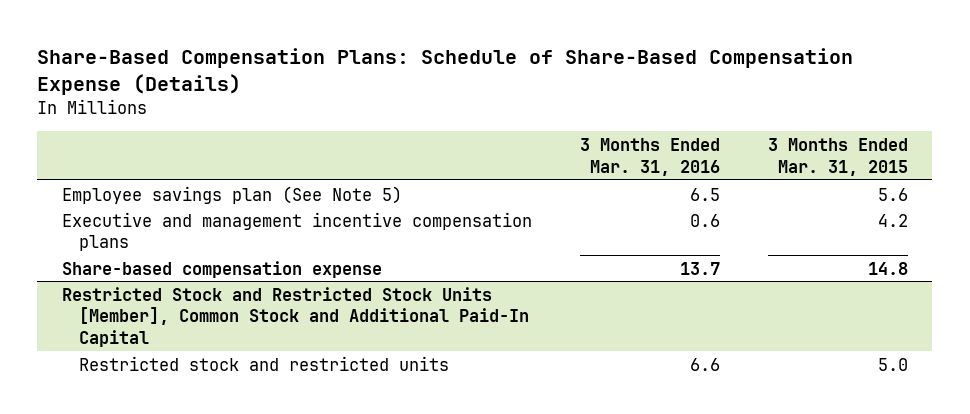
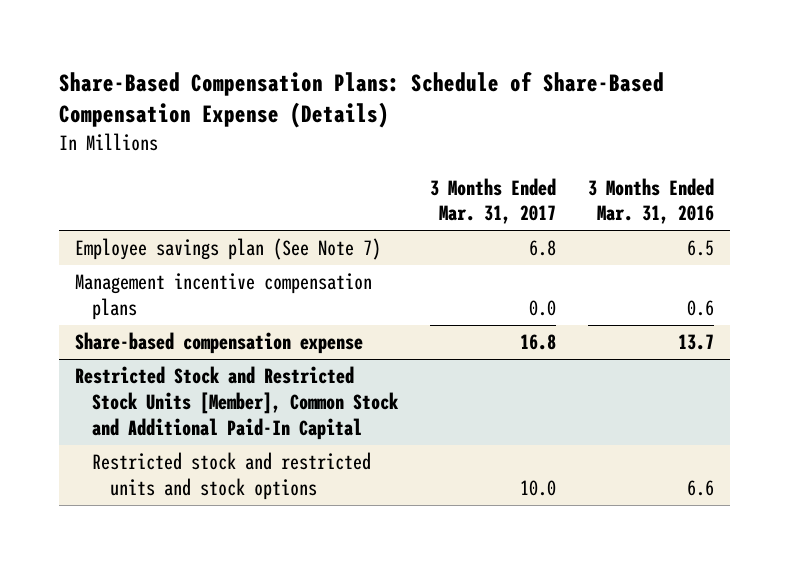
[768,137,909,176] 3 Months Ended Mar. 31, 2015 -> none
none -> [430,177,557,225] 3 Months Ended Mar. 31, 2017
[61,185,402,204] Employee savings plan (See Note 5) -> [74,238,381,261] Employee savings plan (See Note 7)
[61,211,532,252] Executive and management incentive compensation plans -> [74,273,372,321] Management incentive compensation plans
[78,355,449,371] Restricted stock and restricted units -> [92,452,372,501] Restricted stock and restricted units and stock options

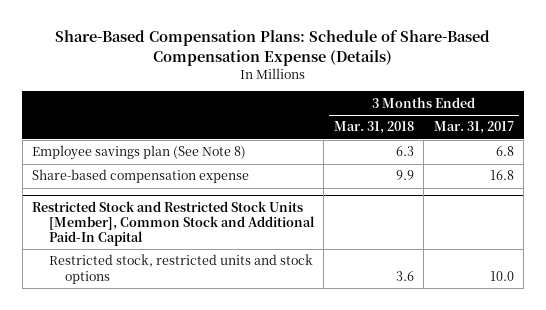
[587,177,714,225] 3 Months Ended Mar. 31, 2016 -> none
none -> [333,121,414,135] Mar. 31, 2018
[74,273,372,321] Management incentive compensation plans -> none
[74,238,381,261] Employee savings plan (See Note 7) -> [32,145,247,161] Employee savings plan (See Note 8)
[92,452,372,501] Restricted stock and restricted units and stock options -> [48,254,313,284] Restricted stock, restricted units and stock options

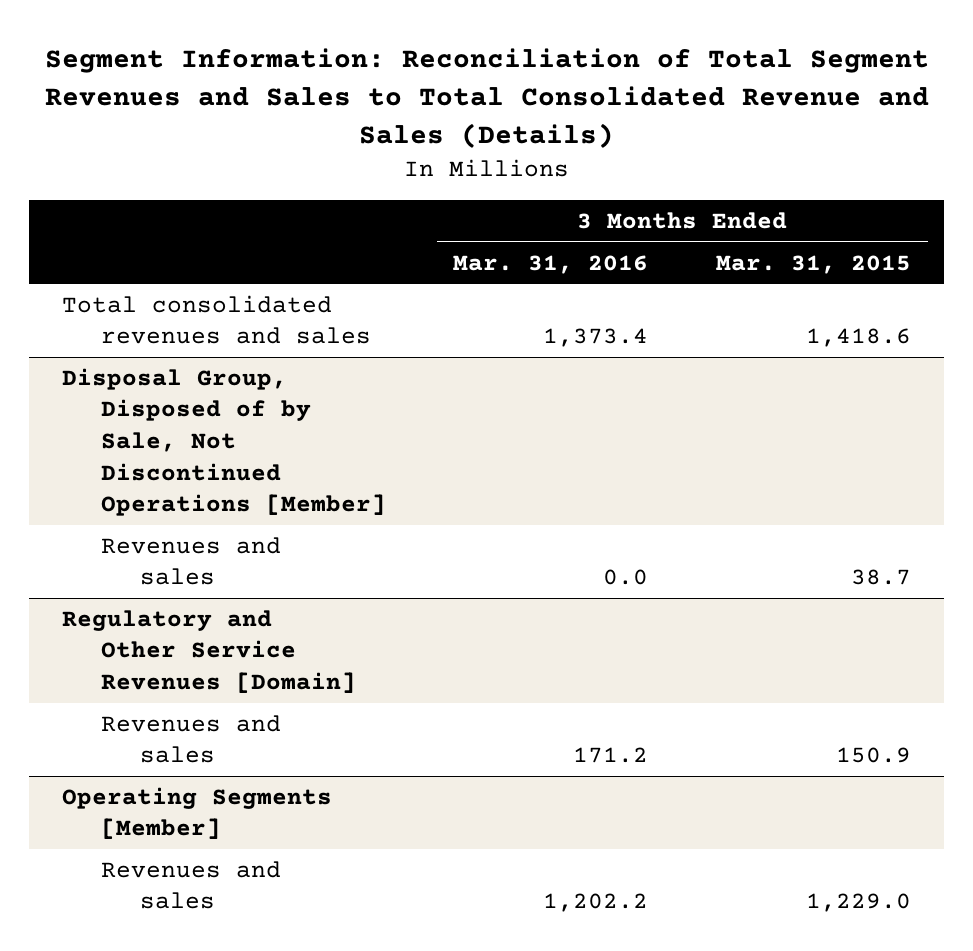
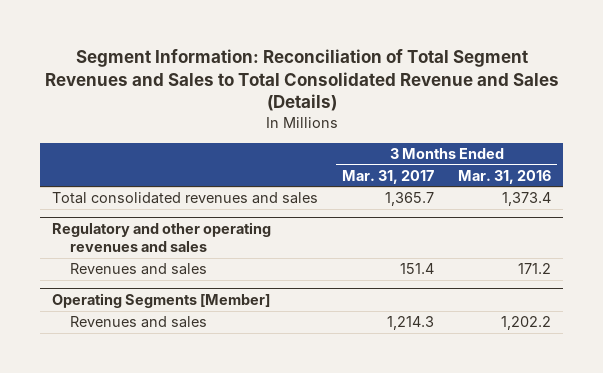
[715,254,911,274] Mar. 31, 2015 -> none
none -> [342,169,435,184] Mar. 31, 2017
[62,367,387,517] Disposal Group, Disposed of by Sale, Not Discontinued Operations [Member] -> none
[101,536,282,586] Revenues and sales -> none
[62,609,357,694] Regulatory and Other Service Revenues [Domain] -> [52,222,272,253] Regulatory and other operating revenues and sales

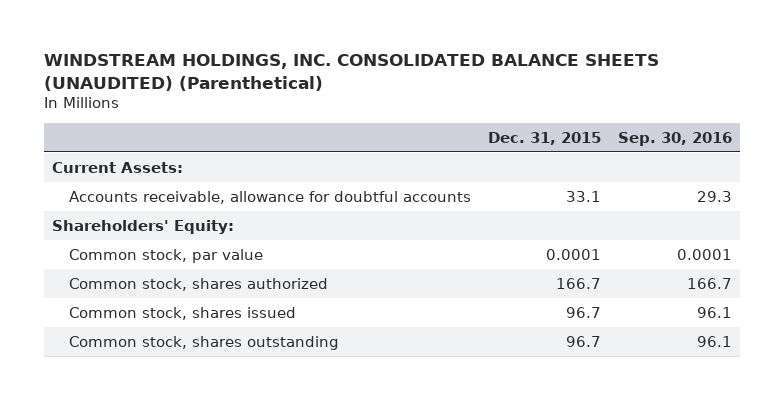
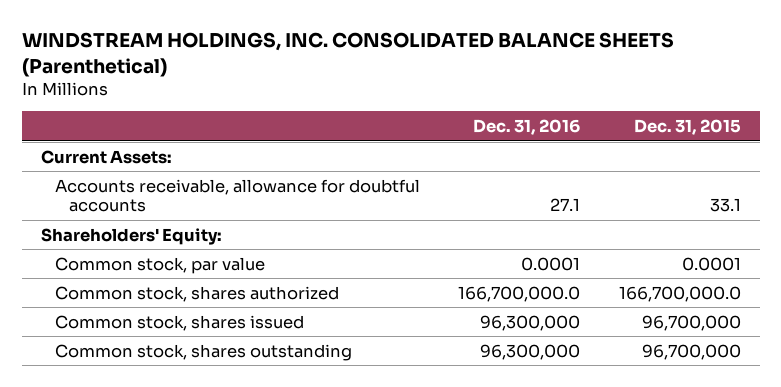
[43,54,659,91] WINDSTREAM HOLDINGS, INC. CONSOLIDATED BALANCE SHEETS (UNAUDITED) (Parenthetical) -> [21,32,674,77] WINDSTREAM HOLDINGS, INC. CONSOLIDATED BALANCE SHEETS (Parenthetical)
[617,131,732,146] Sep. 30, 2016 -> none
none -> [473,118,581,135] Dec. 31, 2016
[555,277,601,289] 166.7 -> [618,285,741,302] 166,700,000.0
[565,306,601,318] 96.7 -> [641,314,741,331] 96,700,000
[565,335,601,347] 96.7 -> [641,343,741,360] 96,700,000

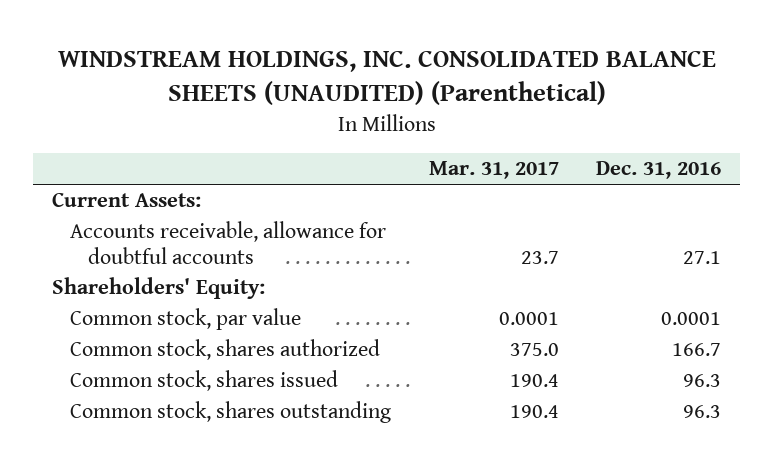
[21,32,674,77] WINDSTREAM HOLDINGS, INC. CONSOLIDATED BALANCE SHEETS (Parenthetical) -> [57,50,716,106] WINDSTREAM HOLDINGS, INC. CONSOLIDATED BALANCE SHEETS (UNAUDITED) (Parenthetical)
[633,118,741,135] Dec. 31, 2015 -> none
none -> [428,161,559,180] Mar. 31, 2017
[458,285,581,302] 166,700,000.0 -> [672,343,722,357] 166.7
[480,314,581,331] 96,300,000 -> [683,374,722,388] 96.3
[480,343,581,360] 96,300,000 -> [683,405,722,419] 96.3

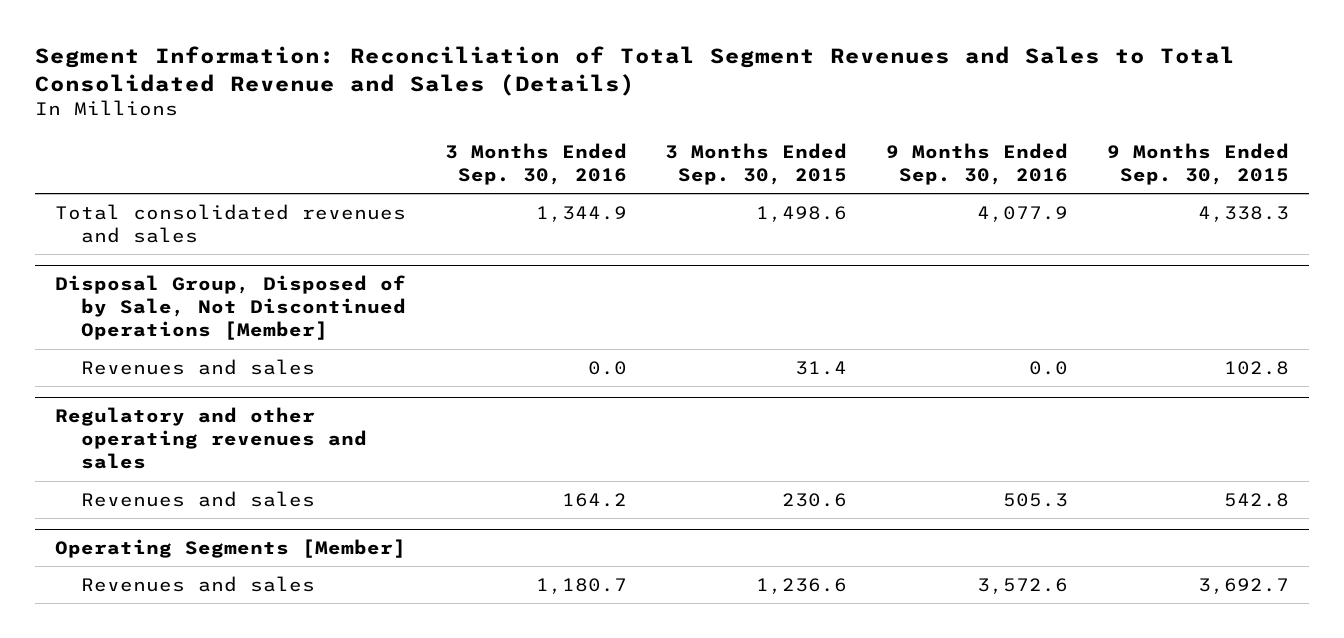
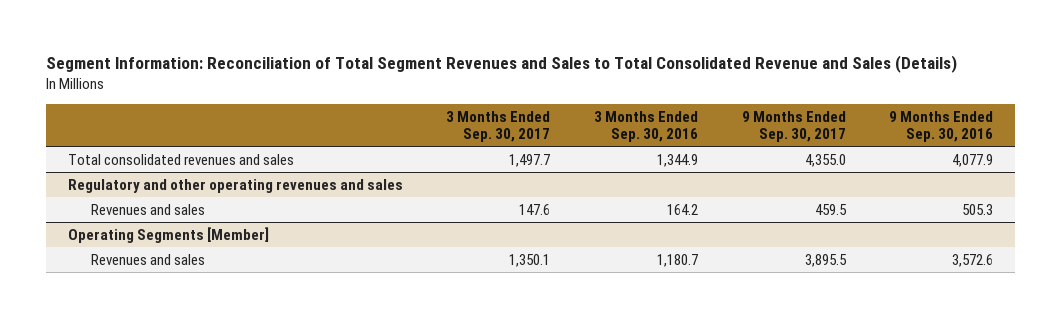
[665,143,848,186] 3 Months Ended Sep. 30, 2015 -> none
[1107,143,1290,186] 9 Months Ended Sep. 30, 2015 -> none
none -> [446,110,551,143] 3 Months Ended Sep. 30, 2017
none -> [741,110,846,143] 9 Months Ended Sep. 30, 2017
[54,275,406,341] Disposal Group, Disposed of by Sale, Not Discontinued Operations [Member] -> none
[80,358,315,375] Revenues and sales -> none

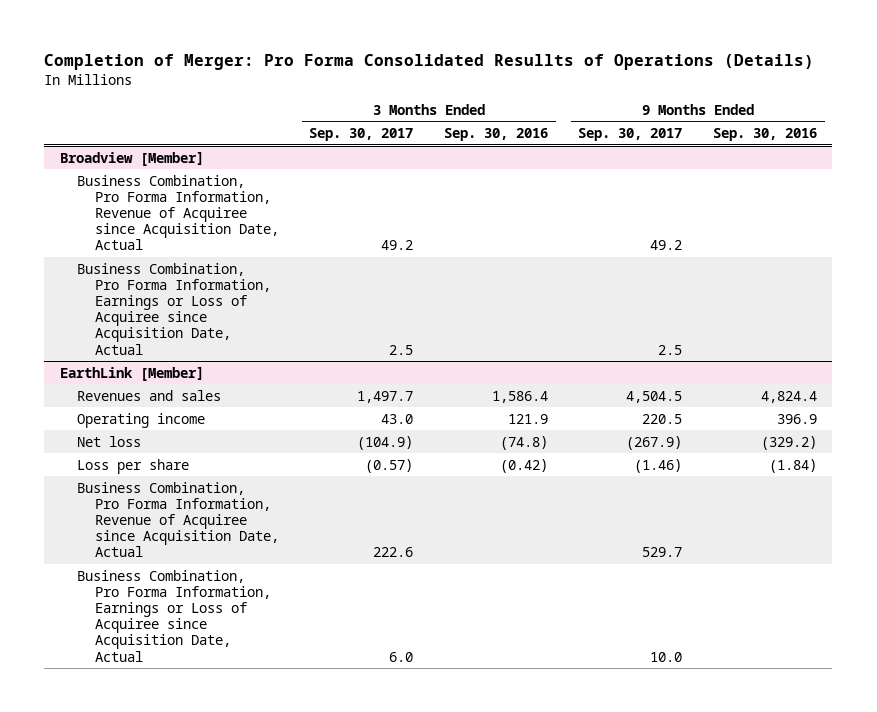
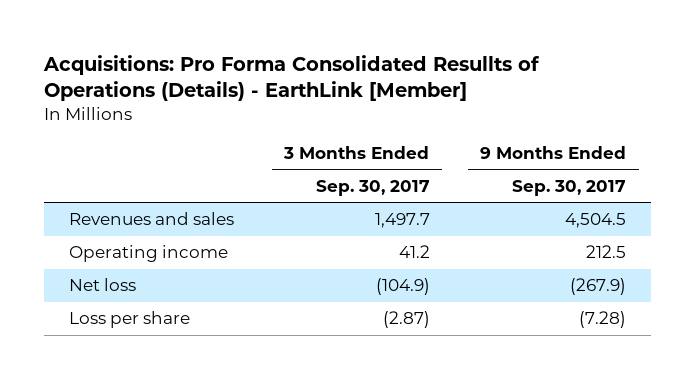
[44,53,815,70] Completion of Merger: Pro Forma Consolidated Resullts of Operations (Details) -> [43,54,541,102] Acquisitions: Pro Forma Consolidated Resullts of Operations (Details) - EarthLink [Member]
[443,128,548,142] Sep. 30, 2016 -> none
[713,128,818,142] Sep. 30, 2016 -> none
[59,151,204,166] Broadview [Member] -> none
[77,174,279,251] Business Combination, Pro Forma Information, Revenue of Acquiree since Acquisition Date, Actual -> none
[77,262,271,355] Business Combination, Pro Forma Information, Earnings or Loss of Acquiree since Acquisition Date, Actual -> none
[59,366,204,381] EarthLink [Member] -> none
[381,413,414,424] 43.0 -> [398,245,430,259] 41.2
[642,413,683,424] 220.5 -> [586,245,627,259] 212.5
[77,481,279,558] Business Combination, Pro Forma Information, Revenue of Acquiree since Acquisition Date, Actual -> none
[77,569,271,662] Business Combination, Pro Forma Information, Earnings or Loss of Acquiree since Acquisition Date, Actual -> none
[365,458,414,473] (0.57) -> [382,311,430,329] (2.87)
[634,458,683,473] (1.46) -> [579,311,627,329] (7.28)

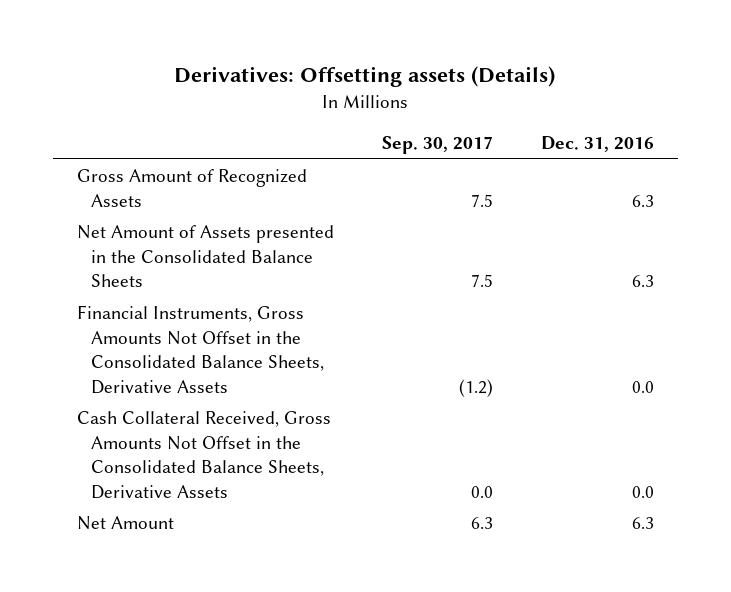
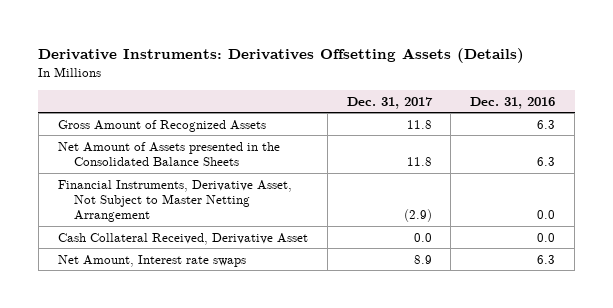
[174,66,556,88] Derivatives: Offsetting assets (Details) -> [38,47,525,63] Derivative Instruments: Derivatives Offsetting Assets (Details)
[381,136,493,155] Sep. 30, 2017 -> none
none -> [346,96,433,109] Dec. 31, 2017
[76,305,324,394] Financial Instruments, Gross Amounts Not Offset in the Consolidated Balance Sheets, Derivative Assets -> [57,179,292,223] Financial Instruments, Derivative Asset, Not Subject to Master Netting Arrangement
[76,411,331,499] Cash Collateral Received, Gross Amounts Not Offset in the Consolidated Balance Sheets, Derivative Assets -> [57,232,308,245] Cash Collateral Received, Derivative Asset
[76,516,174,531] Net Amount -> [57,254,246,267] Net Amount, Interest rate swaps

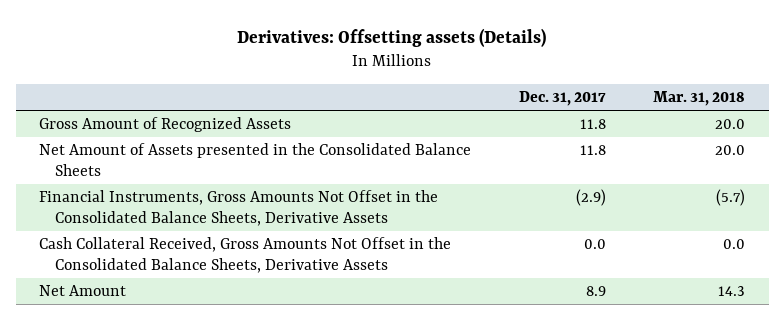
[38,47,525,63] Derivative Instruments: Derivatives Offsetting Assets (Details) -> [237,27,547,47] Derivatives: Offsetting assets (Details)
[470,96,556,109] Dec. 31, 2016 -> none
none -> [653,90,746,106] Mar. 31, 2018
[57,179,292,223] Financial Instruments, Derivative Asset, Not Subject to Master Netting Arrangement -> [39,190,439,227] Financial Instruments, Gross Amounts Not Offset in the Consolidated Balance Sheets, Derivative Assets
[57,232,308,245] Cash Collateral Received, Derivative Asset -> [39,237,452,274] Cash Collateral Received, Gross Amounts Not Offset in the Consolidated Balance Sheets, Derivative Assets
[57,254,246,267] Net Amount, Interest rate swaps -> [39,285,127,297] Net Amount

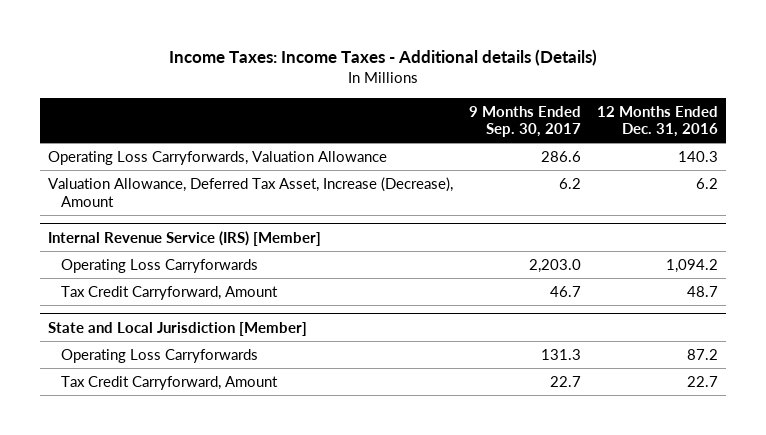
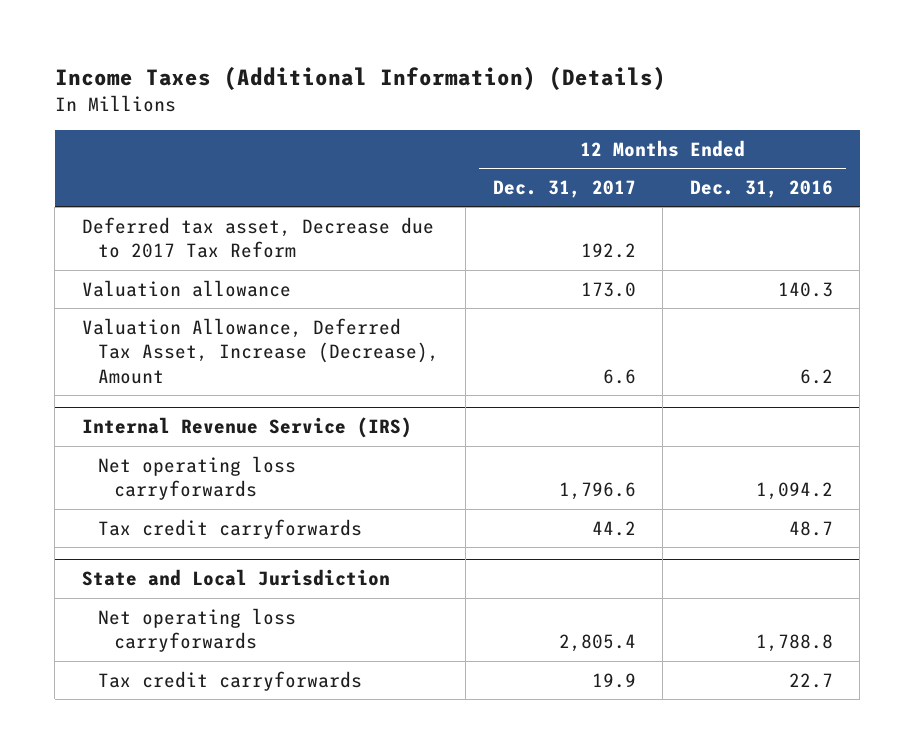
[169,48,598,66] Income Taxes: Income Taxes - Additional details (Details) -> [54,66,666,90] Income Taxes (Additional Information) (Details)
[469,105,582,138] 9 Months Ended Sep. 30, 2017 -> none
none -> [492,179,636,198] Dec. 31, 2017
none -> [81,216,434,259] Deferred tax asset, Decrease due to 2017 Tax Reform
[47,150,387,165] Operating Loss Carryforwards, Valuation Allowance -> [81,279,291,297] Valuation allowance
[47,230,321,246] Internal Revenue Service (IRS) [Member] -> [81,417,412,439] Internal Revenue Service (IRS)
[60,258,258,273] Operating Loss Carryforwards -> [97,455,296,501] Net operating loss carryforwards
[60,285,278,300] Tax Credit Carryforward, Amount -> [97,518,362,539] Tax credit carryforwards
[47,321,307,336] State and Local Jurisdiction [Member] -> [81,569,390,587] State and Local Jurisdiction
[60,348,258,363] Operating Loss Carryforwards -> [97,607,296,653] Net operating loss carryforwards
[687,348,719,360] 87.2 -> [755,634,833,653] 1,788.8
[60,375,278,390] Tax Credit Carryforward, Amount -> [97,670,362,691] Tax credit carryforwards

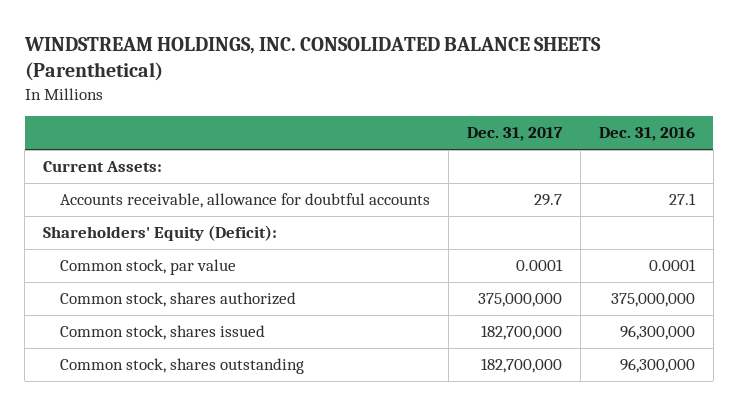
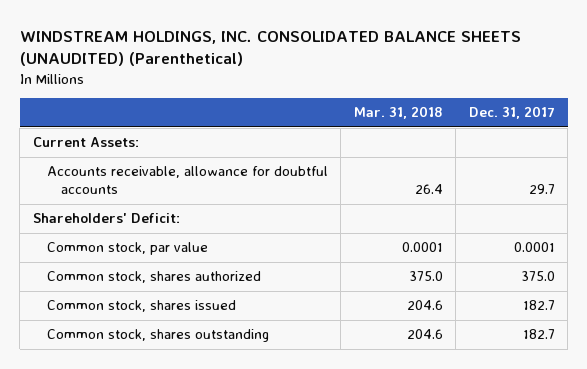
[23,36,601,81] WINDSTREAM HOLDINGS, INC. CONSOLIDATED BALANCE SHEETS (Parenthetical) -> [19,30,521,67] WINDSTREAM HOLDINGS, INC. CONSOLIDATED BALANCE SHEETS (UNAUDITED) (Parenthetical)
[598,127,695,142] Dec. 31, 2016 -> none
none -> [353,106,443,120] Mar. 31, 2018
[43,225,278,242] Shareholders' Equity (Deficit): -> [32,213,180,224] Shareholders' Deficit:
[477,293,562,308] 375,000,000 -> [520,271,555,282] 375.0
[480,325,562,341] 182,700,000 -> [522,300,555,311] 182.7
[480,358,562,374] 182,700,000 -> [522,329,555,340] 182.7

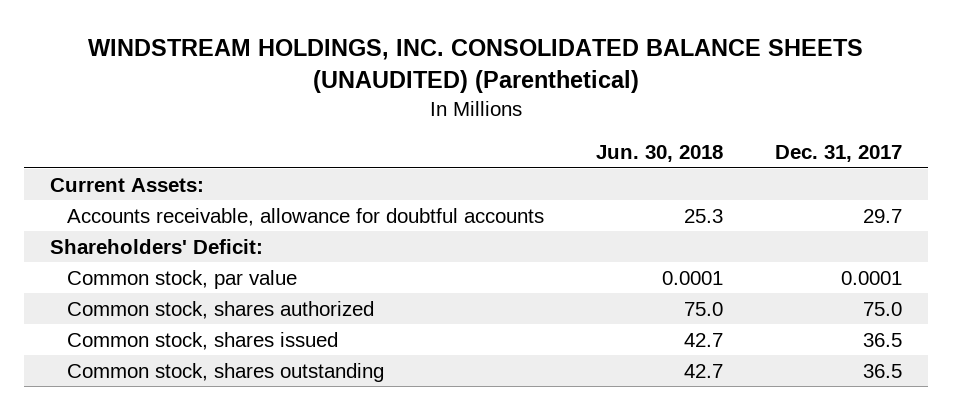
[353,106,443,120] Mar. 31, 2018 -> none
none -> [596,145,724,163] Jun. 30, 2018
[520,271,555,282] 375.0 -> [863,301,903,316] 75.0
[522,300,555,311] 182.7 -> [863,332,903,347] 36.5
[522,329,555,340] 182.7 -> [863,363,903,378] 36.5

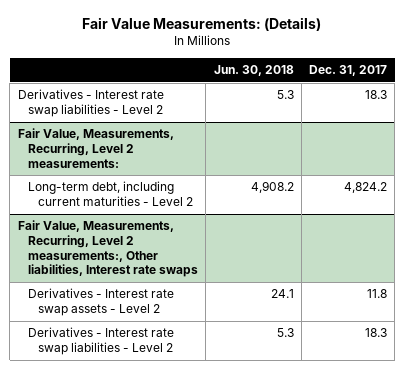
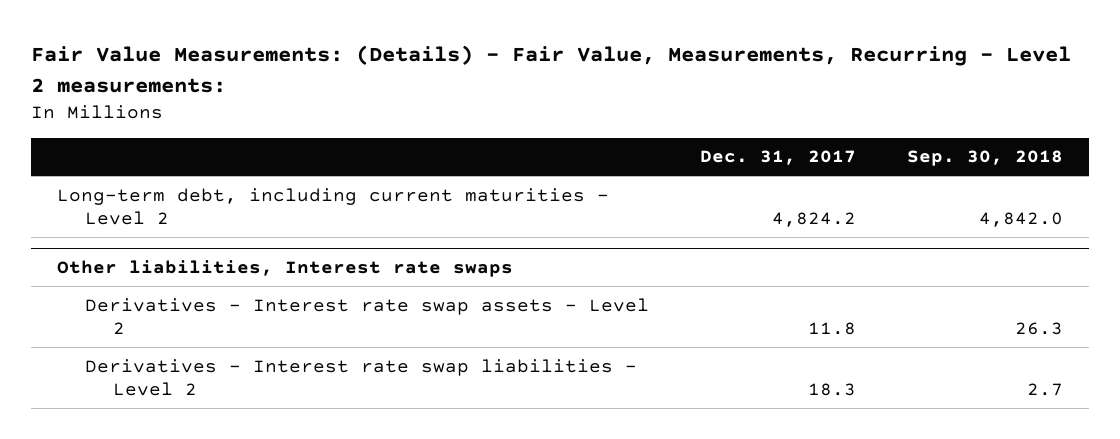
[82,16,322,31] Fair Value Measurements: (Details) -> [30,45,1071,93] Fair Value Measurements: (Details) - Fair Value, Measurements, Recurring - Level 2 measurements:
[213,65,294,77] Jun. 30, 2018 -> none
none -> [907,150,1064,167] Sep. 30, 2018
[17,89,164,118] Derivatives - Interest rate swap liabilities - Level 2 -> none
[17,128,174,168] Fair Value, Measurements, Recurring, Level 2 measurements: -> none
[17,220,198,278] Fair Value, Measurements, Recurring, Level 2 measurements:, Other liabilities, Interest rate swaps -> none
none -> [56,260,513,278] Other liabilities, Interest rate swaps

